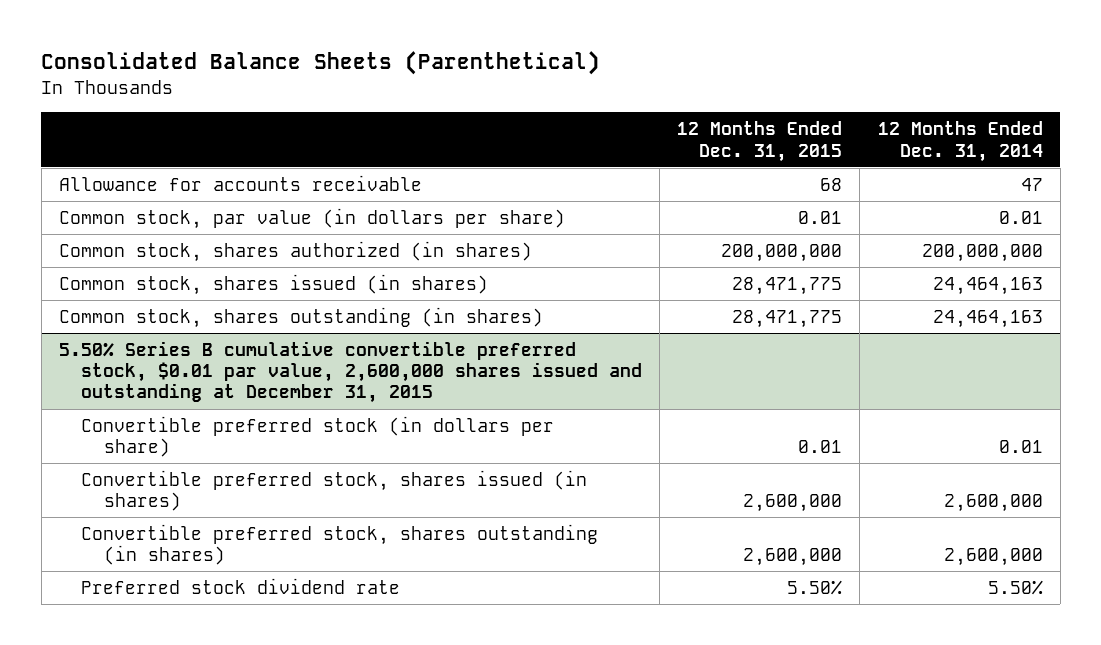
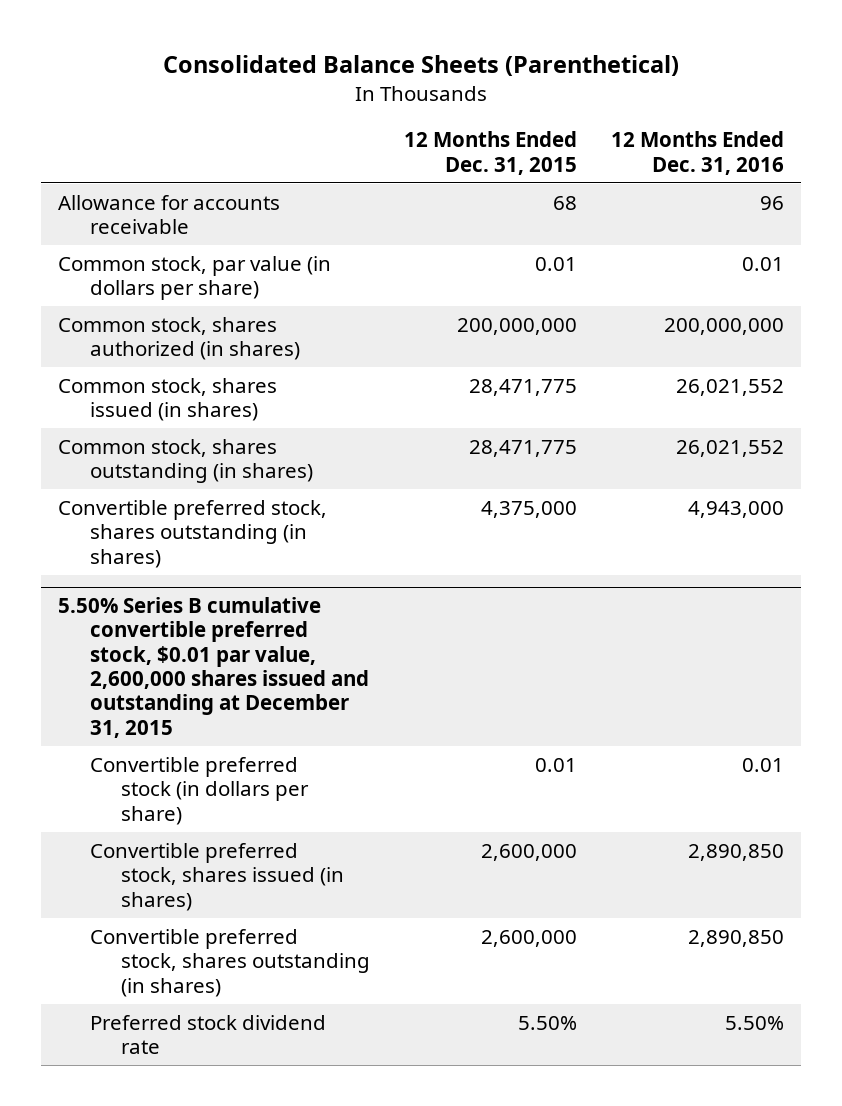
[877,121,1043,162] 12 Months Ended Dec. 31, 2014 -> none
none -> [611,131,785,175] 12 Months Ended Dec. 31, 2016
none -> [57,500,327,568] Convertible preferred stock, shares outstanding (in shares)

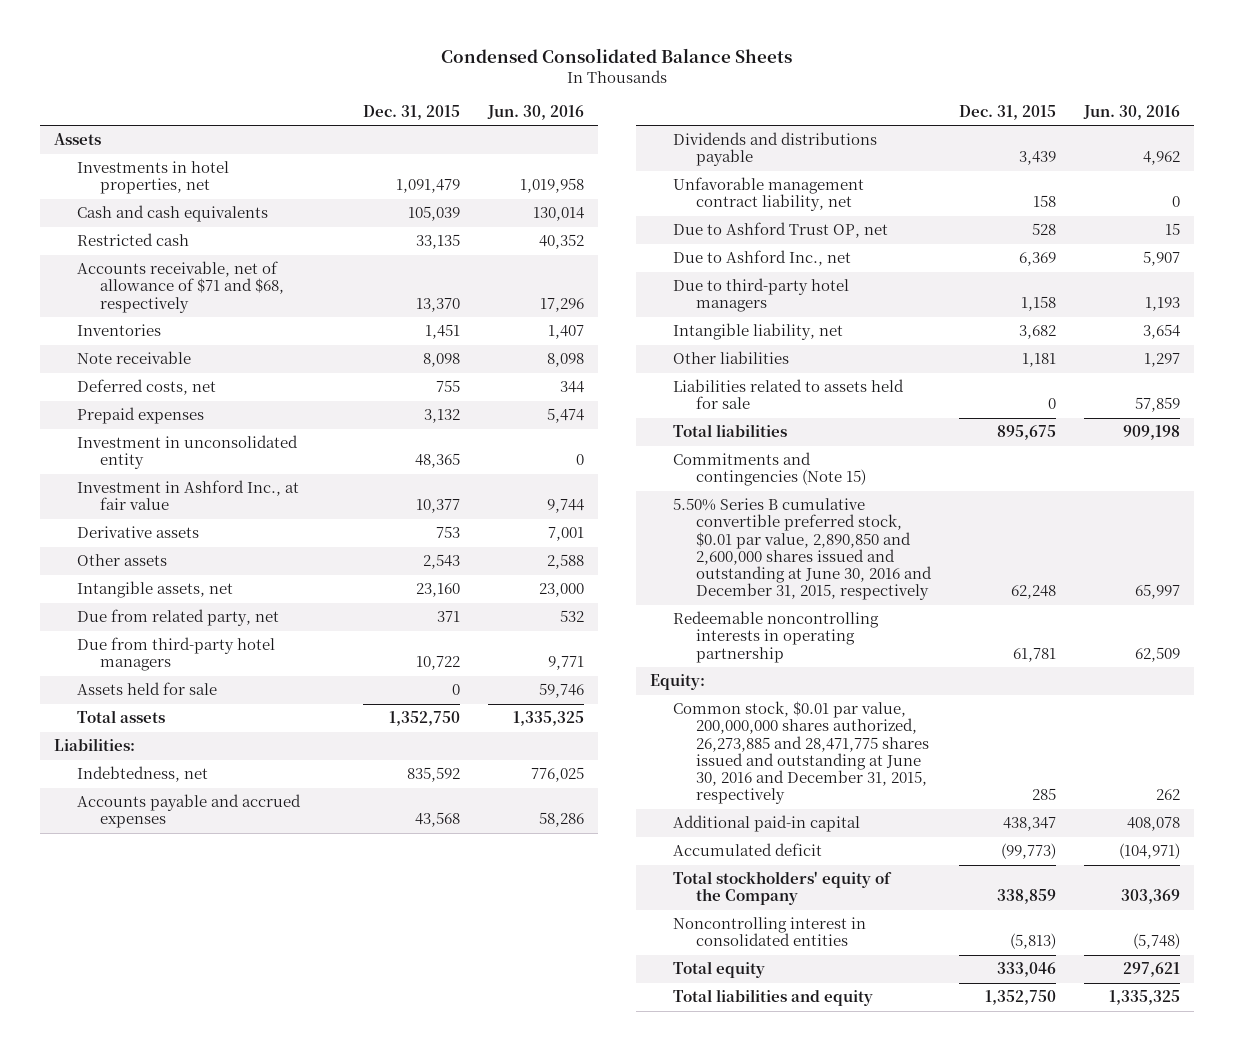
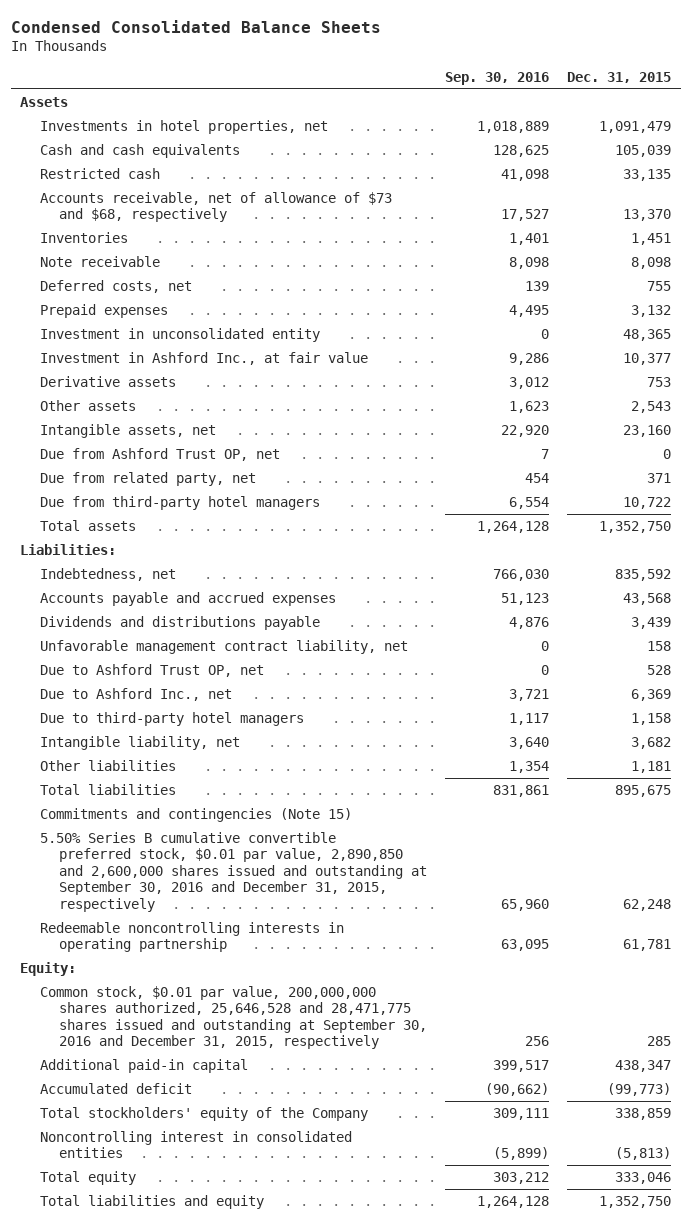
[487,105,585,121] Jun. 30, 2016 -> none
none -> [445,71,550,85] Sep. 30, 2016
[76,261,284,313] Accounts receivable, net of allowance of $71 and $68, respectively -> [39,191,392,223] Accounts receivable, net of allowance of $73 and $68, respectively
none -> [39,447,280,461] Due from Ashford Trust OP, net
[76,682,217,696] Assets held for sale -> none
[672,379,904,410] Liabilities related to assets held for sale -> none
[672,498,932,601] 5.50% Series B cumulative convertible preferred stock, $0.01 par value, 2,890,850 and 2,600,000 shares issued and outstanding at June 30, 2016 and December 31, 2015, respectively -> [39,831,428,912] 5.50% Series B cumulative convertible preferred stock, $0.01 par value, 2,890,850 and 2,600,000 shares issued and outstanding at September 30, 2016 and December 31, 2015, respectively
[672,701,929,805] Common stock, $0.01 par value, 200,000,000 shares authorized, 26,273,885 and 28,471,775 shares issued and outstanding at June 30, 2016 and December 31, 2015, respectively -> [39,985,428,1050] Common stock, $0.01 par value, 200,000,000 shares authorized, 25,646,528 and 28,471,775 shares issued and outstanding at September 30, 2016 and December 31, 2015, respectively

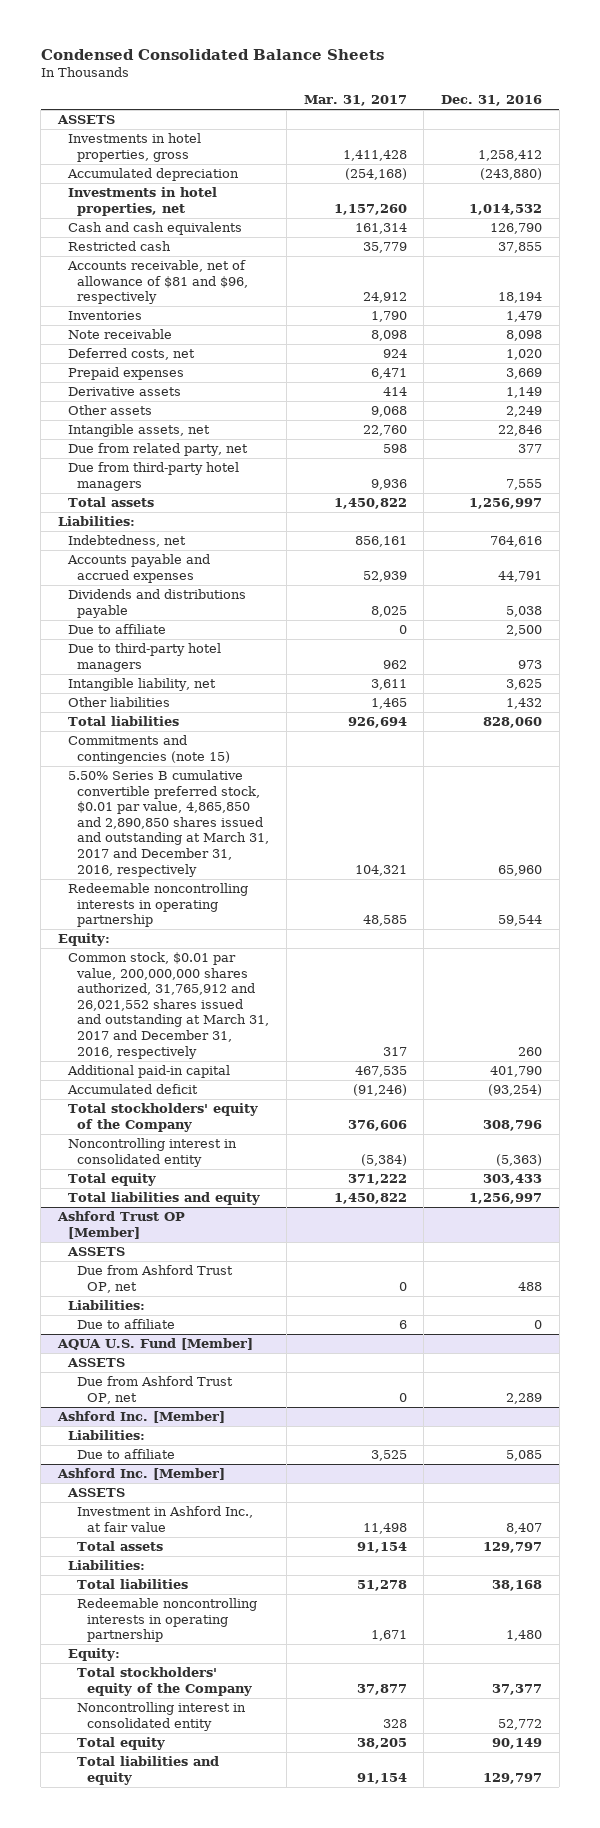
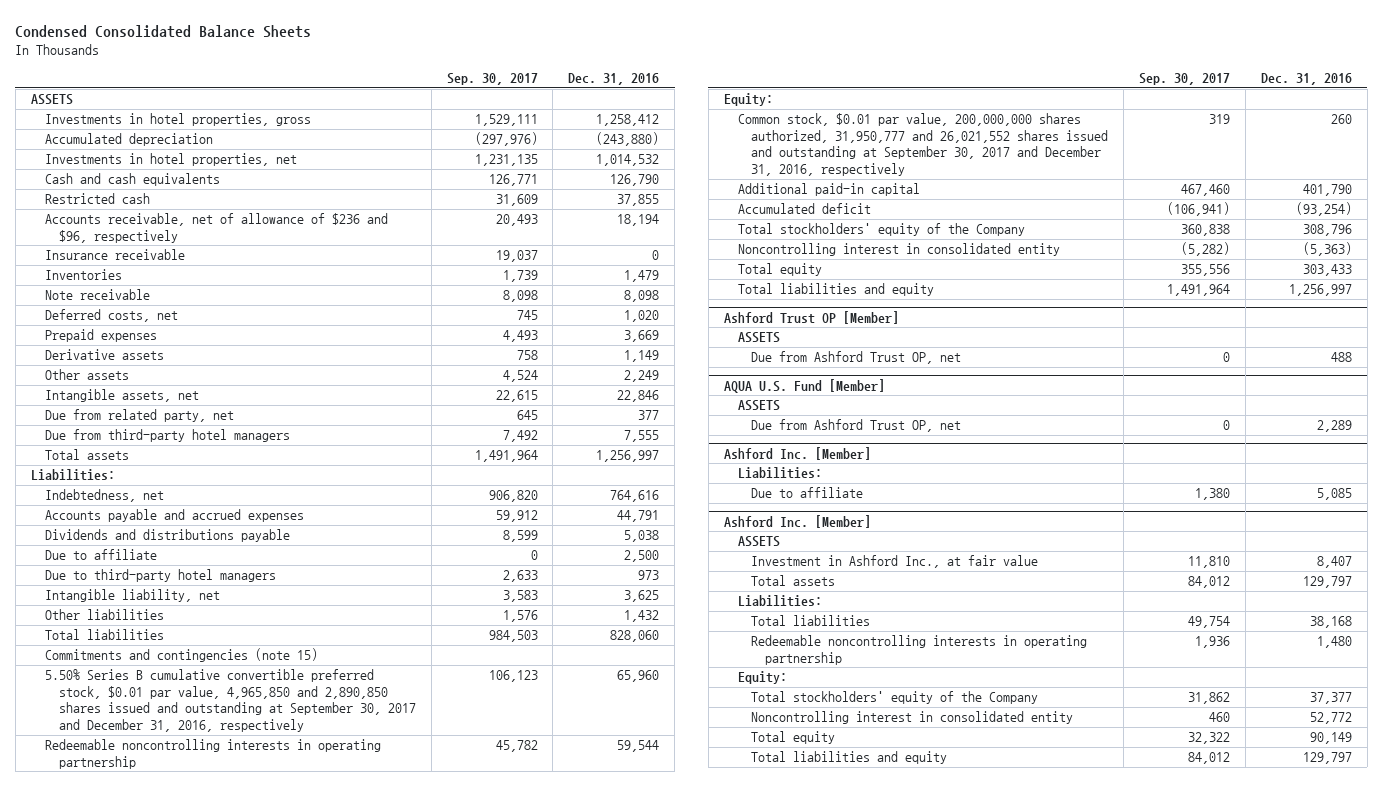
[303,95,407,107] Mar. 31, 2017 -> none
none -> [446,72,538,85] Sep. 30, 2017
[66,260,249,305] Accounts receivable, net of allowance of $81 and $96, respectively -> [44,213,388,243] Accounts receivable, net of allowance of $236 and $96, respectively
none -> [44,249,185,261] Insurance receivable
[67,770,270,877] 5.50% Series B cumulative convertible preferred stock, $0.01 par value, 4,865,850 and 2,890,850 shares issued and outstanding at March 31, 2017 and December 31, 2016, respectively -> [44,669,416,733] 5.50% Series B cumulative convertible preferred stock, $0.01 par value, 4,965,850 and 2,890,850 shares issued and outstanding at September 30, 2017 and December 31, 2016, respectively
[67,952,270,1059] Common stock, $0.01 par value, 200,000,000 shares authorized, 31,765,912 and 26,021,552 shares issued and outstanding at March 31, 2017 and December 31, 2016, respectively -> [737,113,1109,177] Common stock, $0.01 par value, 200,000,000 shares authorized, 31,950,777 and 26,021,552 shares issued and outstanding at September 30, 2017 and December 31, 2016, respectively
[67,1300,145,1311] Liabilities: -> none
[77,1319,176,1330] Due to affiliate -> none

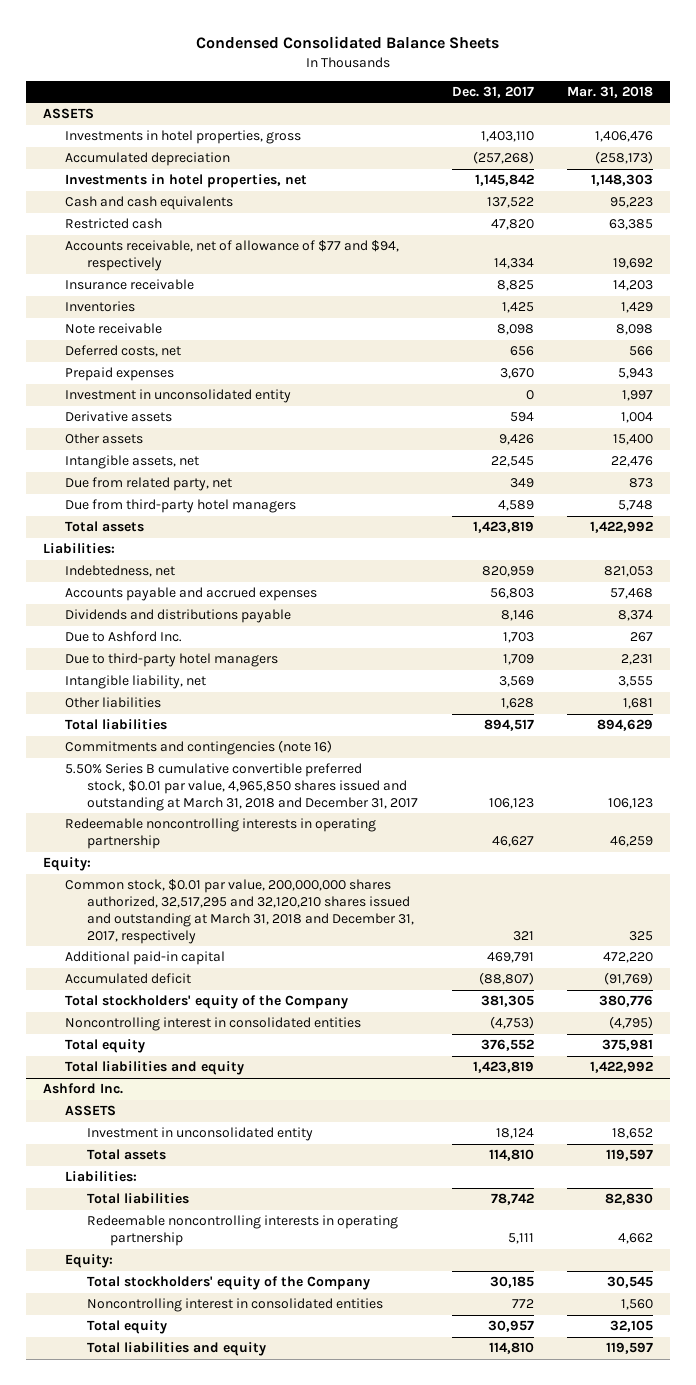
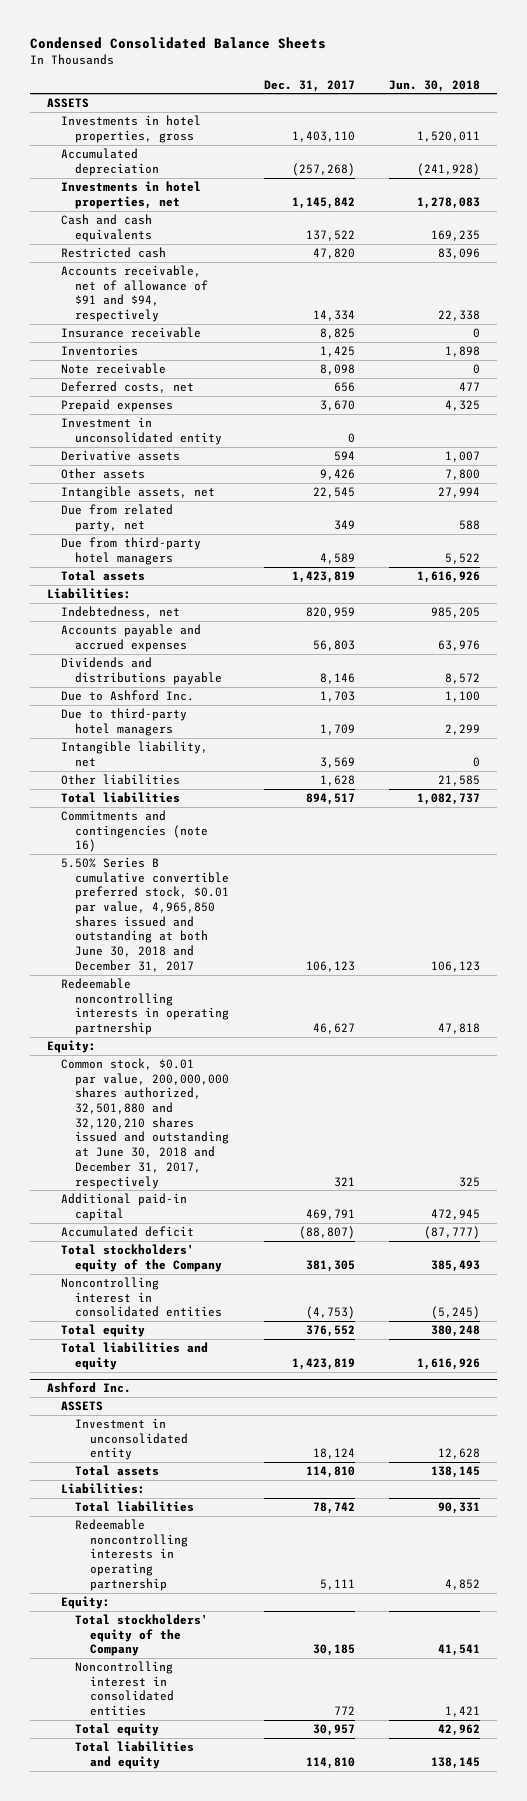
[567,85,654,98] Mar. 31, 2018 -> none
none -> [389,79,481,92] Jun. 30, 2018
[65,240,400,272] Accounts receivable, net of allowance of $77 and $94, respectively -> [61,265,209,323] Accounts receivable, net of allowance of $91 and $94, respectively
[65,763,419,812] 5.50% Series B cumulative convertible preferred stock, $0.01 par value, 4,965,850 shares issued and outstanding at March 31, 2018 and December 31, 2017 -> [61,857,230,972] 5.50% Series B cumulative convertible preferred stock, $0.01 par value, 4,965,850 shares issued and outstanding at both June 30, 2018 and December 31, 2017
[65,879,415,945] Common stock, $0.01 par value, 200,000,000 shares authorized, 32,517,295 and 32,120,210 shares issued and outstanding at March 31, 2018 and December 31, 2017, respectively -> [61,1058,230,1189] Common stock, $0.01 par value, 200,000,000 shares authorized, 32,501,880 and 32,120,210 shares issued and outstanding at June 30, 2018 and December 31, 2017, respectively

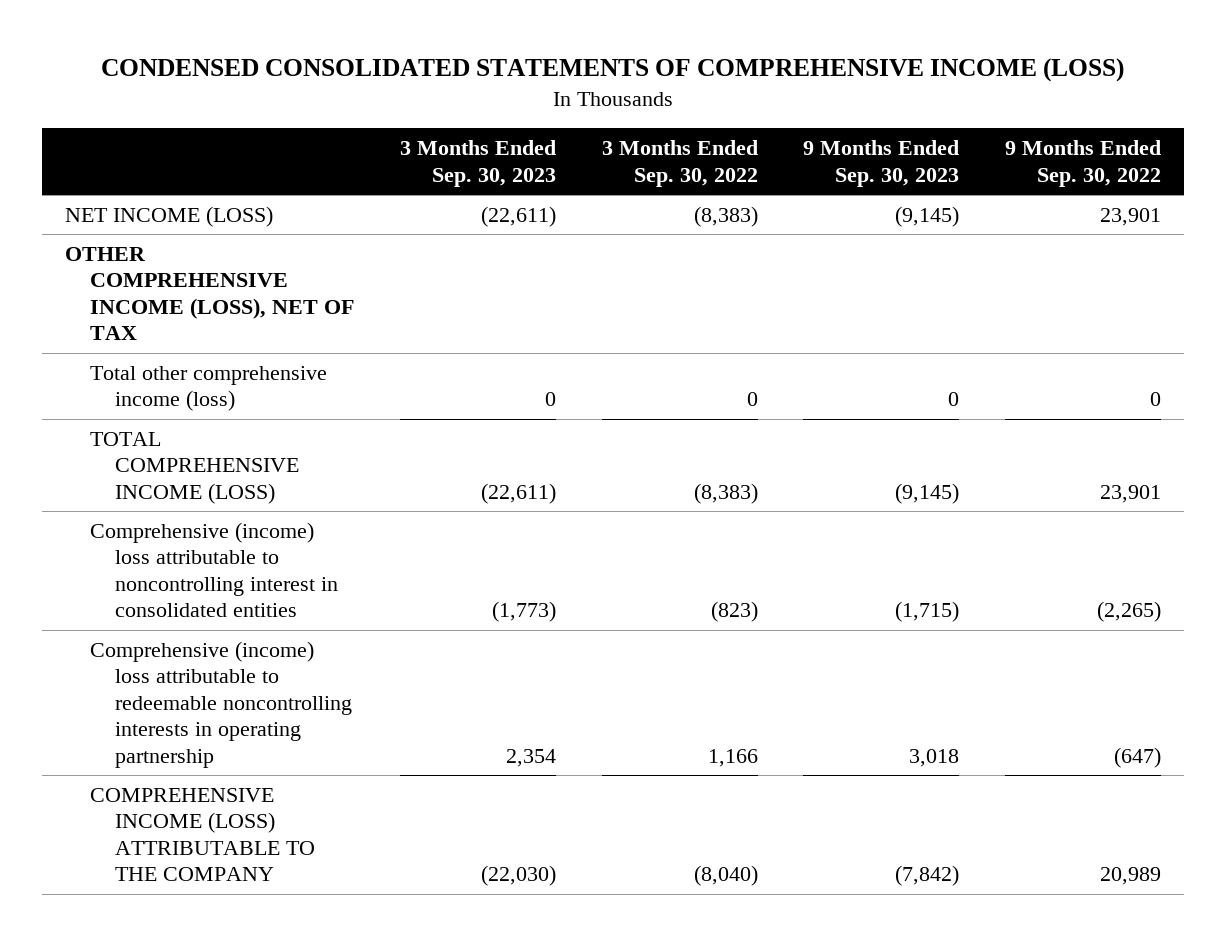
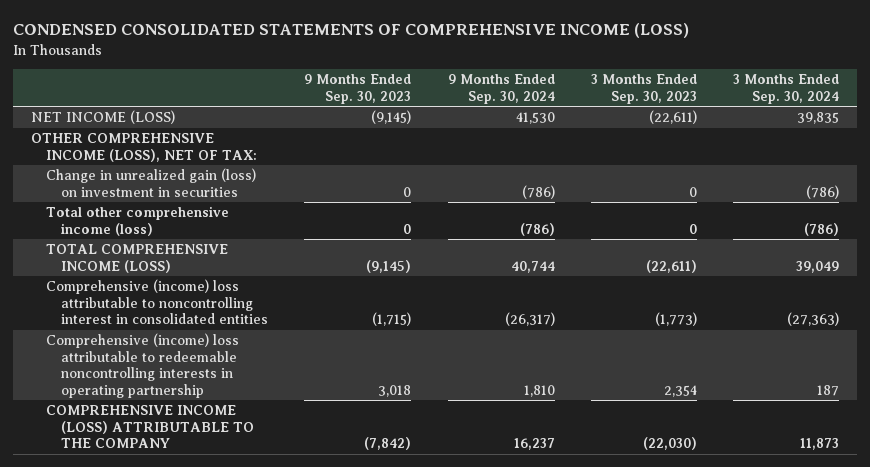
[601,140,758,187] 3 Months Ended Sep. 30, 2022 -> none
[1005,140,1162,187] 9 Months Ended Sep. 30, 2022 -> none
none -> [447,74,555,104] 9 Months Ended Sep. 30, 2024
none -> [732,74,839,104] 3 Months Ended Sep. 30, 2024
[64,246,355,341] OTHER COMPREHENSIVE INCOME (LOSS), NET OF TAX -> [31,133,258,162] OTHER COMPREHENSIVE INCOME (LOSS), NET OF TAX:
none -> [46,168,257,197] Change in unrealized gain (loss) on investment in securities

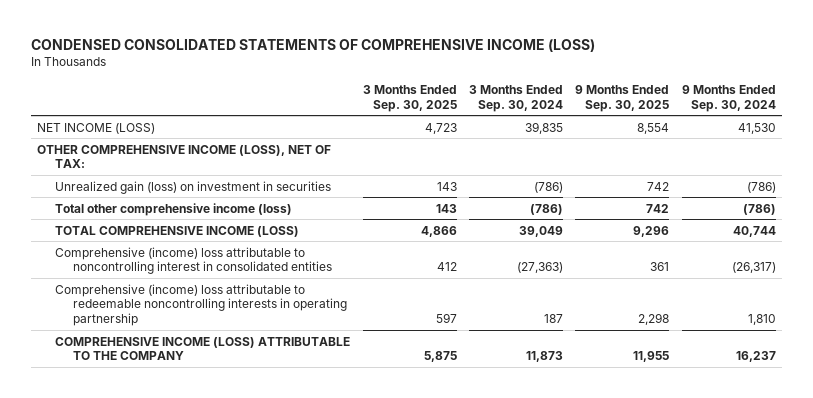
[304,74,412,104] 9 Months Ended Sep. 30, 2023 -> none
[590,74,697,104] 3 Months Ended Sep. 30, 2023 -> none
none -> [362,84,457,112] 3 Months Ended Sep. 30, 2025
none -> [575,84,670,112] 9 Months Ended Sep. 30, 2025
[46,168,257,197] Change in unrealized gain (loss) on investment in securities -> [55,180,332,194] Unrealized gain (loss) on investment in securities

